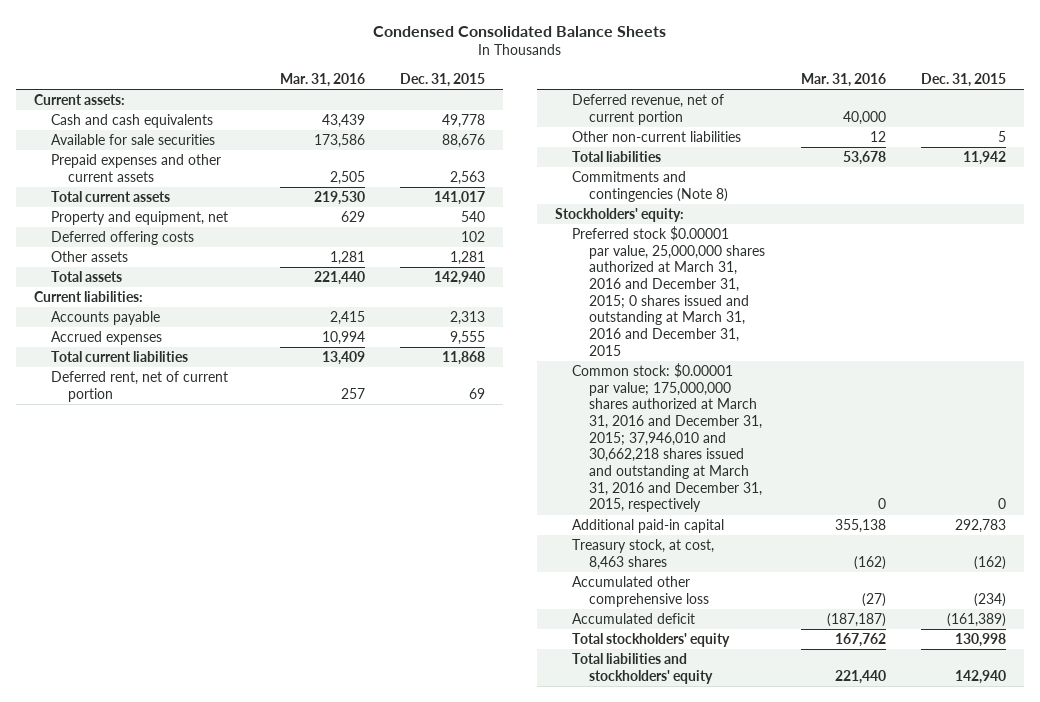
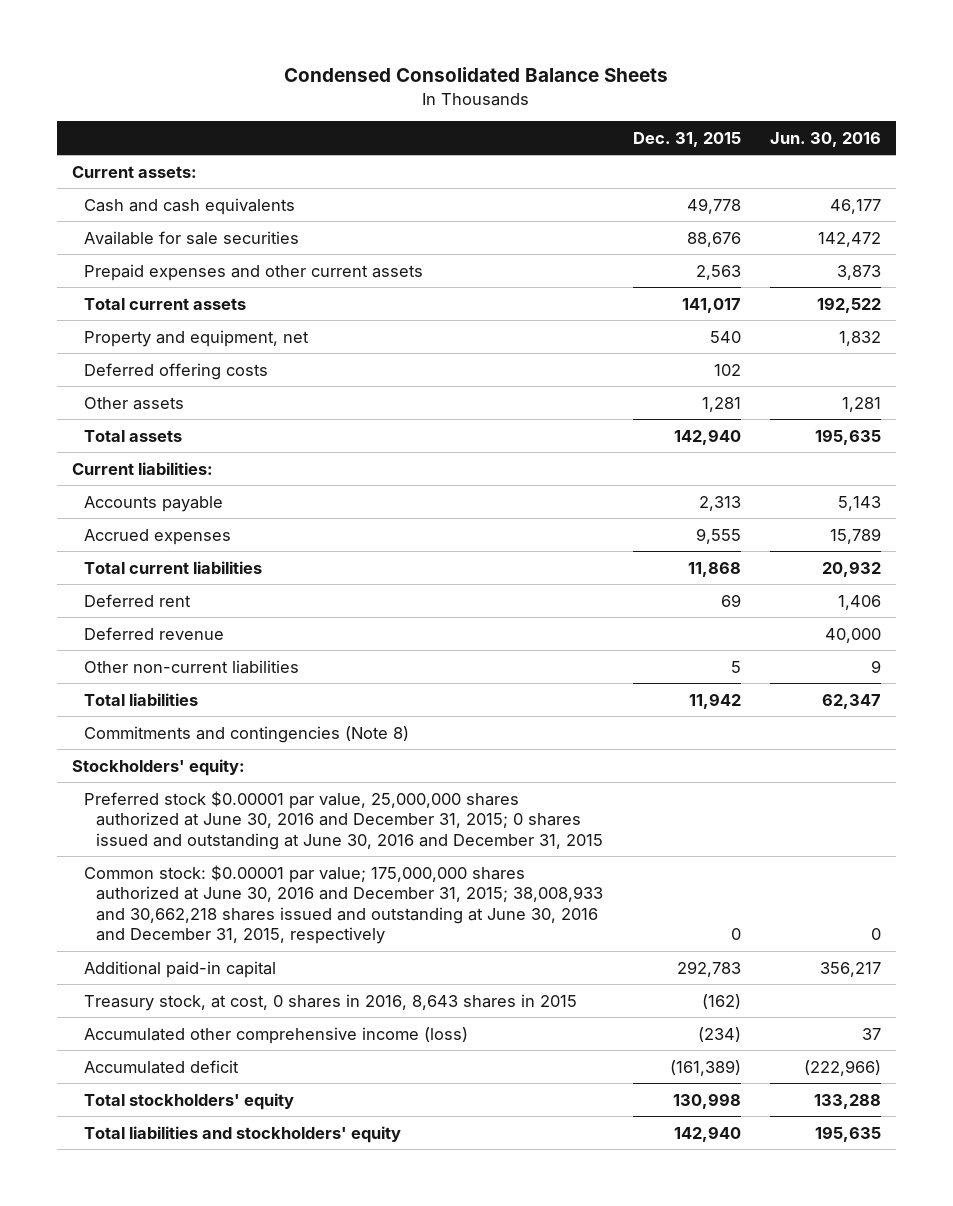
[279,72,365,87] Mar. 31, 2016 -> none
none -> [770,131,882,147] Jun. 30, 2016
[50,371,228,402] Deferred rent, net of current portion -> [84,593,192,607] Deferred rent
[571,94,724,125] Deferred revenue, net of current portion -> [84,626,225,640] Deferred revenue
[571,226,766,356] Preferred stock $0.00001 par value, 25,000,000 shares authorized at March 31, 2016 and December 31, 2015; 0 shares issued and outstanding at March 31, 2016 and December 31, 2015 -> [84,790,604,850] Preferred stock $0.00001 par value, 25,000,000 shares authorized at June 30, 2016 and December 31, 2015; 0 shares issued and outstanding at June 30, 2016 and December 31, 2015
[571,363,763,513] Common stock: $0.00001 par value; 175,000,000 shares authorized at March 31, 2016 and December 31, 2015; 37,946,010 and 30,662,218 shares issued and outstanding at March 31, 2016 and December 31, 2015, respectively -> [84,864,604,945] Common stock: $0.00001 par value; 175,000,000 shares authorized at June 30, 2016 and December 31, 2015; 38,008,933 and 30,662,218 shares issued and outstanding at June 30, 2016 and December 31, 2015, respectively
[571,539,714,570] Treasury stock, at cost, 8,463 shares -> [84,993,578,1011] Treasury stock, at cost, 0 shares in 2016, 8,643 shares in 2015
[571,576,710,607] Accumulated other comprehensive loss -> [84,1026,469,1044] Accumulated other comprehensive income (loss)

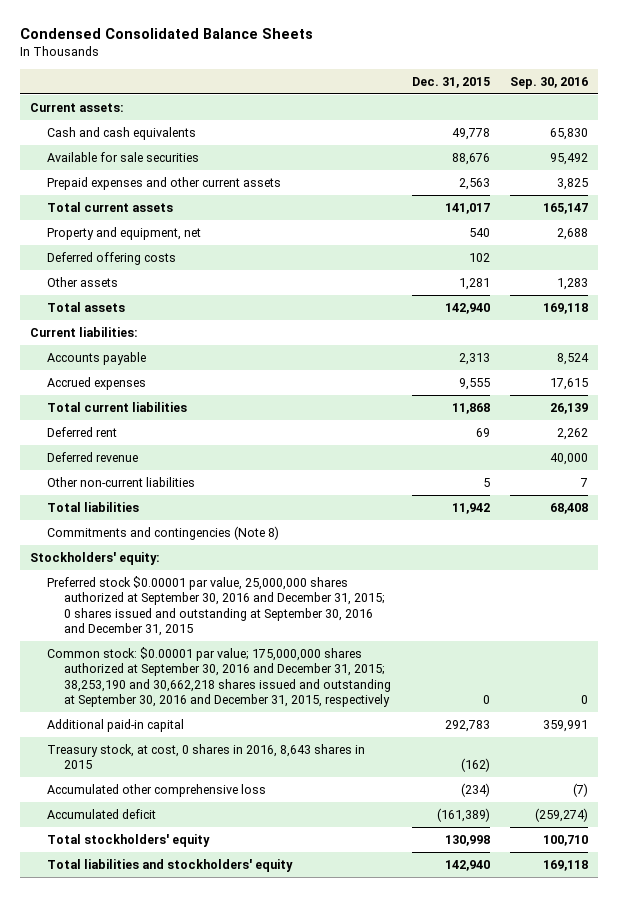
[770,131,882,147] Jun. 30, 2016 -> none
none -> [509,76,588,89] Sep. 30, 2016
[84,790,604,850] Preferred stock $0.00001 par value, 25,000,000 shares authorized at June 30, 2016 and December 31, 2015; 0 shares issued and outstanding at June 30, 2016 and December 31, 2015 -> [47,575,386,637] Preferred stock $0.00001 par value, 25,000,000 shares authorized at September 30, 2016 and December 31, 2015; 0 shares issued and outstanding at September 30, 2016 and December 31, 2015
[84,864,604,945] Common stock: $0.00001 par value; 175,000,000 shares authorized at June 30, 2016 and December 31, 2015; 38,008,933 and 30,662,218 shares issued and outstanding at June 30, 2016 and December 31, 2015, respectively -> [47,646,392,708] Common stock: $0.00001 par value; 175,000,000 shares authorized at September 30, 2016 and December 31, 2015; 38,253,190 and 30,662,218 shares issued and outstanding at September 30, 2016 and December 31, 2015, respectively
[84,1026,469,1044] Accumulated other comprehensive income (loss) -> [47,783,267,797] Accumulated other comprehensive loss

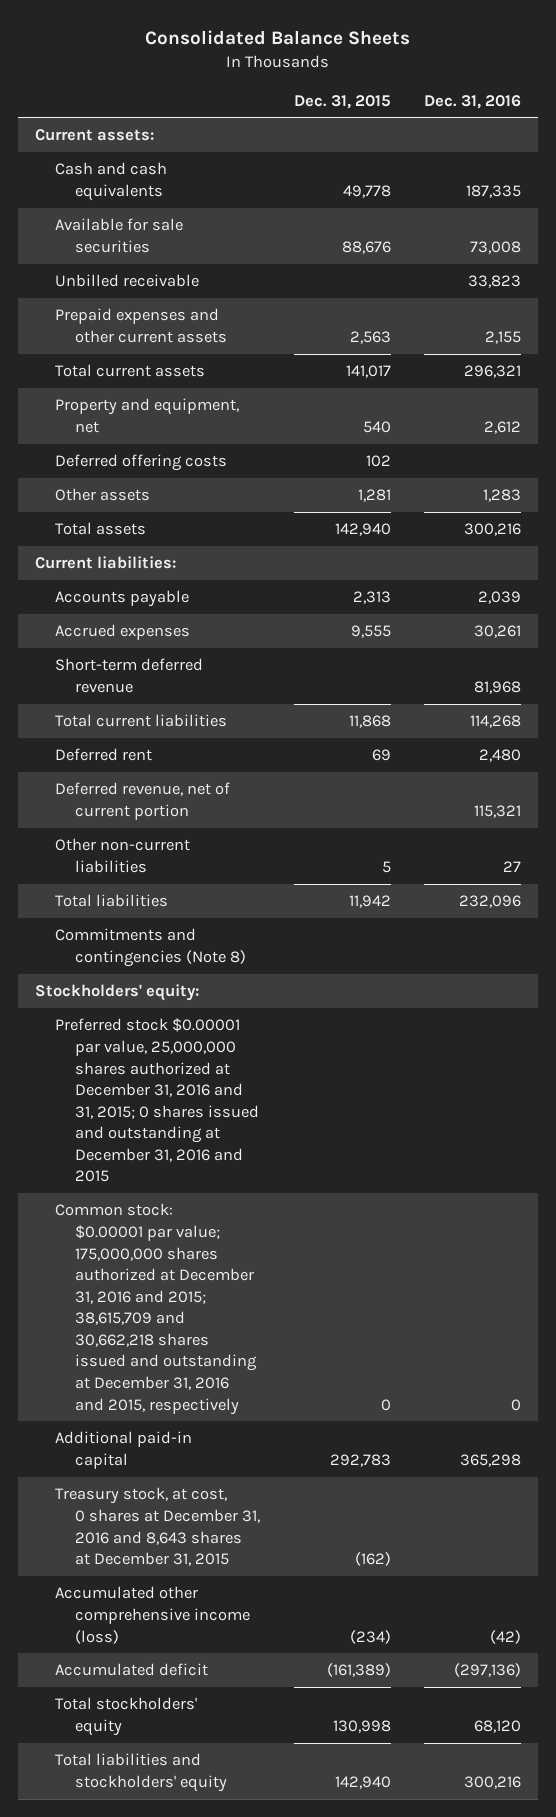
[20,28,314,40] Condensed Consolidated Balance Sheets -> [144,30,410,46] Consolidated Balance Sheets
[509,76,588,89] Sep. 30, 2016 -> none
none -> [424,94,522,109] Dec. 31, 2016
none -> [55,274,200,288] Unbilled receivable
none -> [55,658,204,693] Short-term deferred revenue
[47,451,139,462] Deferred revenue -> [55,782,231,820] Deferred revenue, net of current portion
[47,575,386,637] Preferred stock $0.00001 par value, 25,000,000 shares authorized at September 30, 2016 and December 31, 2015; 0 shares issued and outstanding at September 30, 2016 and December 31, 2015 -> [55,1018,260,1183] Preferred stock $0.00001 par value, 25,000,000 shares authorized at December 31, 2016 and 31, 2015; 0 shares issued and outstanding at December 31, 2016 and 2015
[47,646,392,708] Common stock: $0.00001 par value; 175,000,000 shares authorized at September 30, 2016 and December 31, 2015; 38,253,190 and 30,662,218 shares issued and outstanding at September 30, 2016 and December 31, 2015, respectively -> [55,1203,258,1415] Common stock: $0.00001 par value; 175,000,000 shares authorized at December 31, 2016 and 2015; 38,615,709 and 30,662,218 shares issued and outstanding at December 31, 2016 and 2015, respectively
[47,743,366,770] Treasury stock, at cost, 0 shares in 2016, 8,643 shares in 2015 -> [55,1487,261,1567] Treasury stock, at cost, 0 shares at December 31, 2016 and 8,643 shares at December 31, 2015
[47,783,267,797] Accumulated other comprehensive loss -> [55,1586,251,1644] Accumulated other comprehensive income (loss)

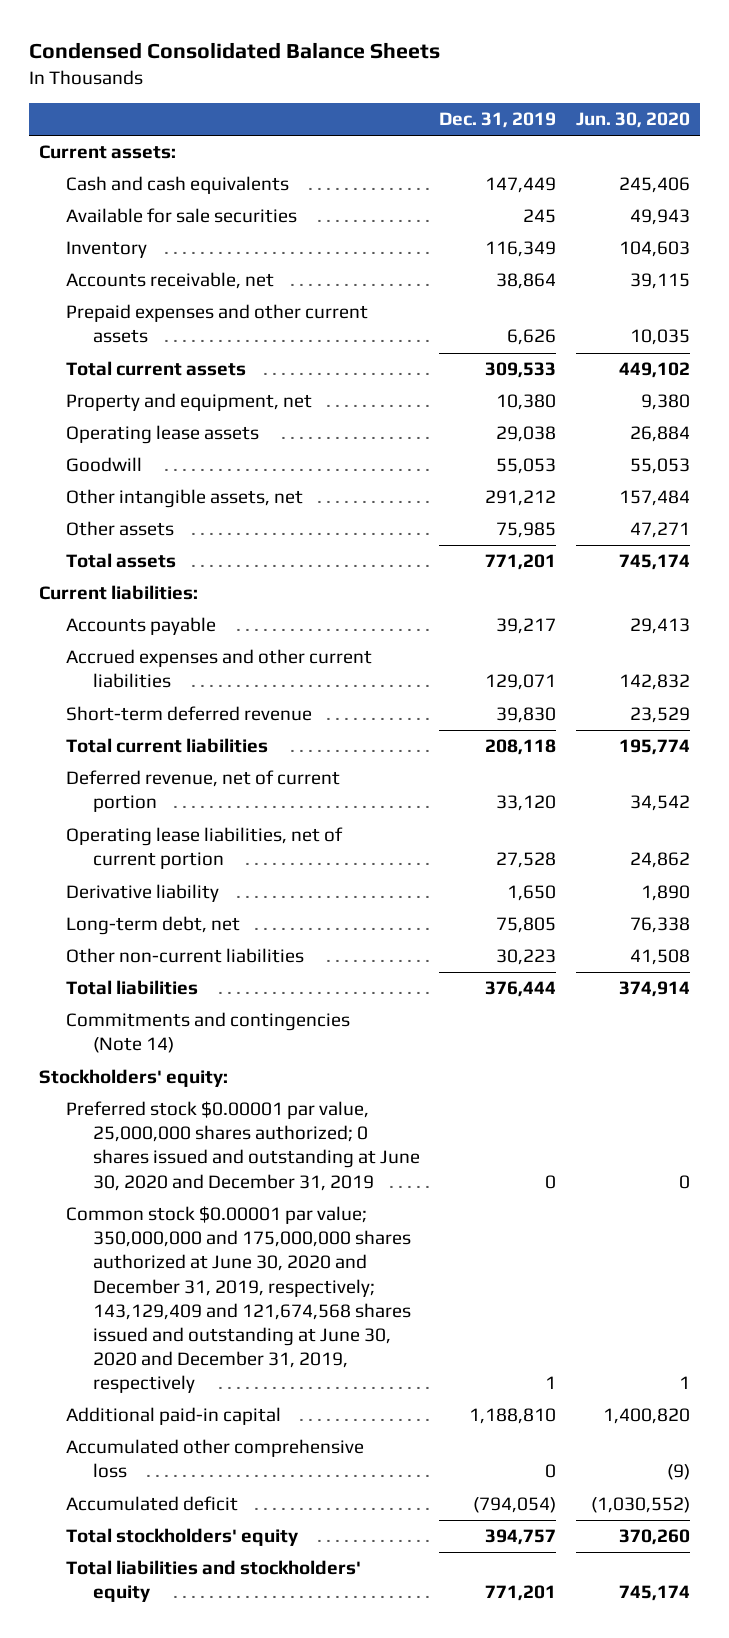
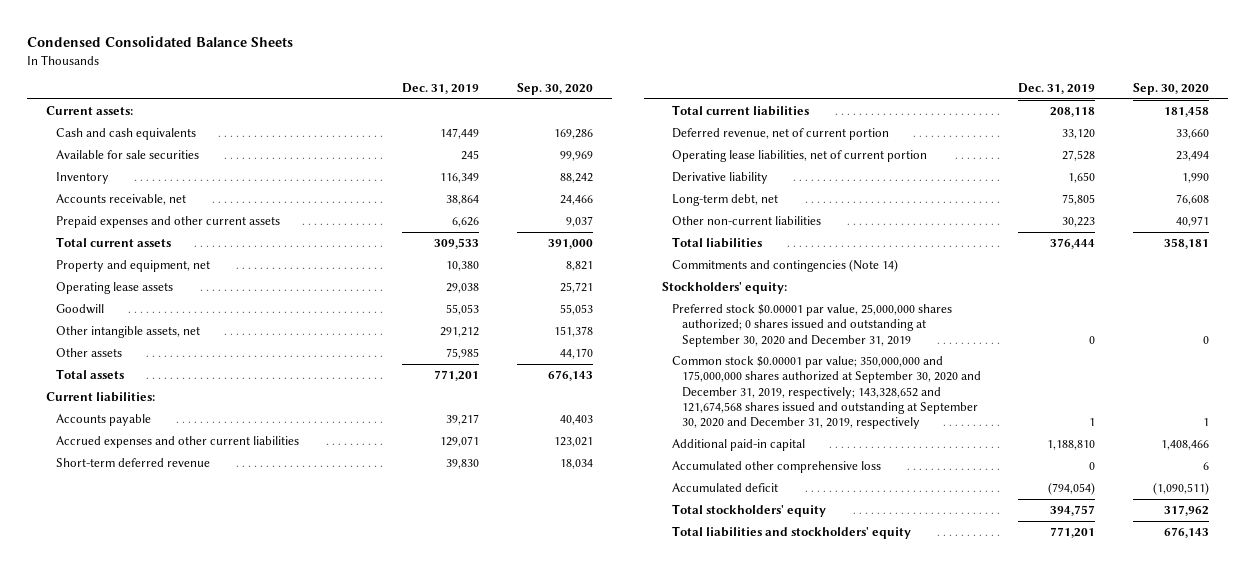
[575,111,690,128] Jun. 30, 2020 -> none
none -> [516,83,593,96] Sep. 30, 2020
[65,1101,420,1191] Preferred stock $0.00001 par value, 25,000,000 shares authorized; 0 shares issued and outstanding at June 30, 2020 and December 31, 2019 -> [672,303,953,347] Preferred stock $0.00001 par value, 25,000,000 shares authorized; 0 shares issued and outstanding at September 30, 2020 and December 31, 2019
[65,1206,411,1393] Common stock $0.00001 par value; 350,000,000 and 175,000,000 shares authorized at June 30, 2020 and December 31, 2019, respectively; 143,129,409 and 121,674,568 shares issued and outstanding at June 30, 2020 and December 31, 2019, respectively -> [672,355,981,430] Common stock $0.00001 par value; 350,000,000 and 175,000,000 shares authorized at September 30, 2020 and December 31, 2019, respectively; 143,328,652 and 121,674,568 shares issued and outstanding at September 30, 2020 and December 31, 2019, respectively

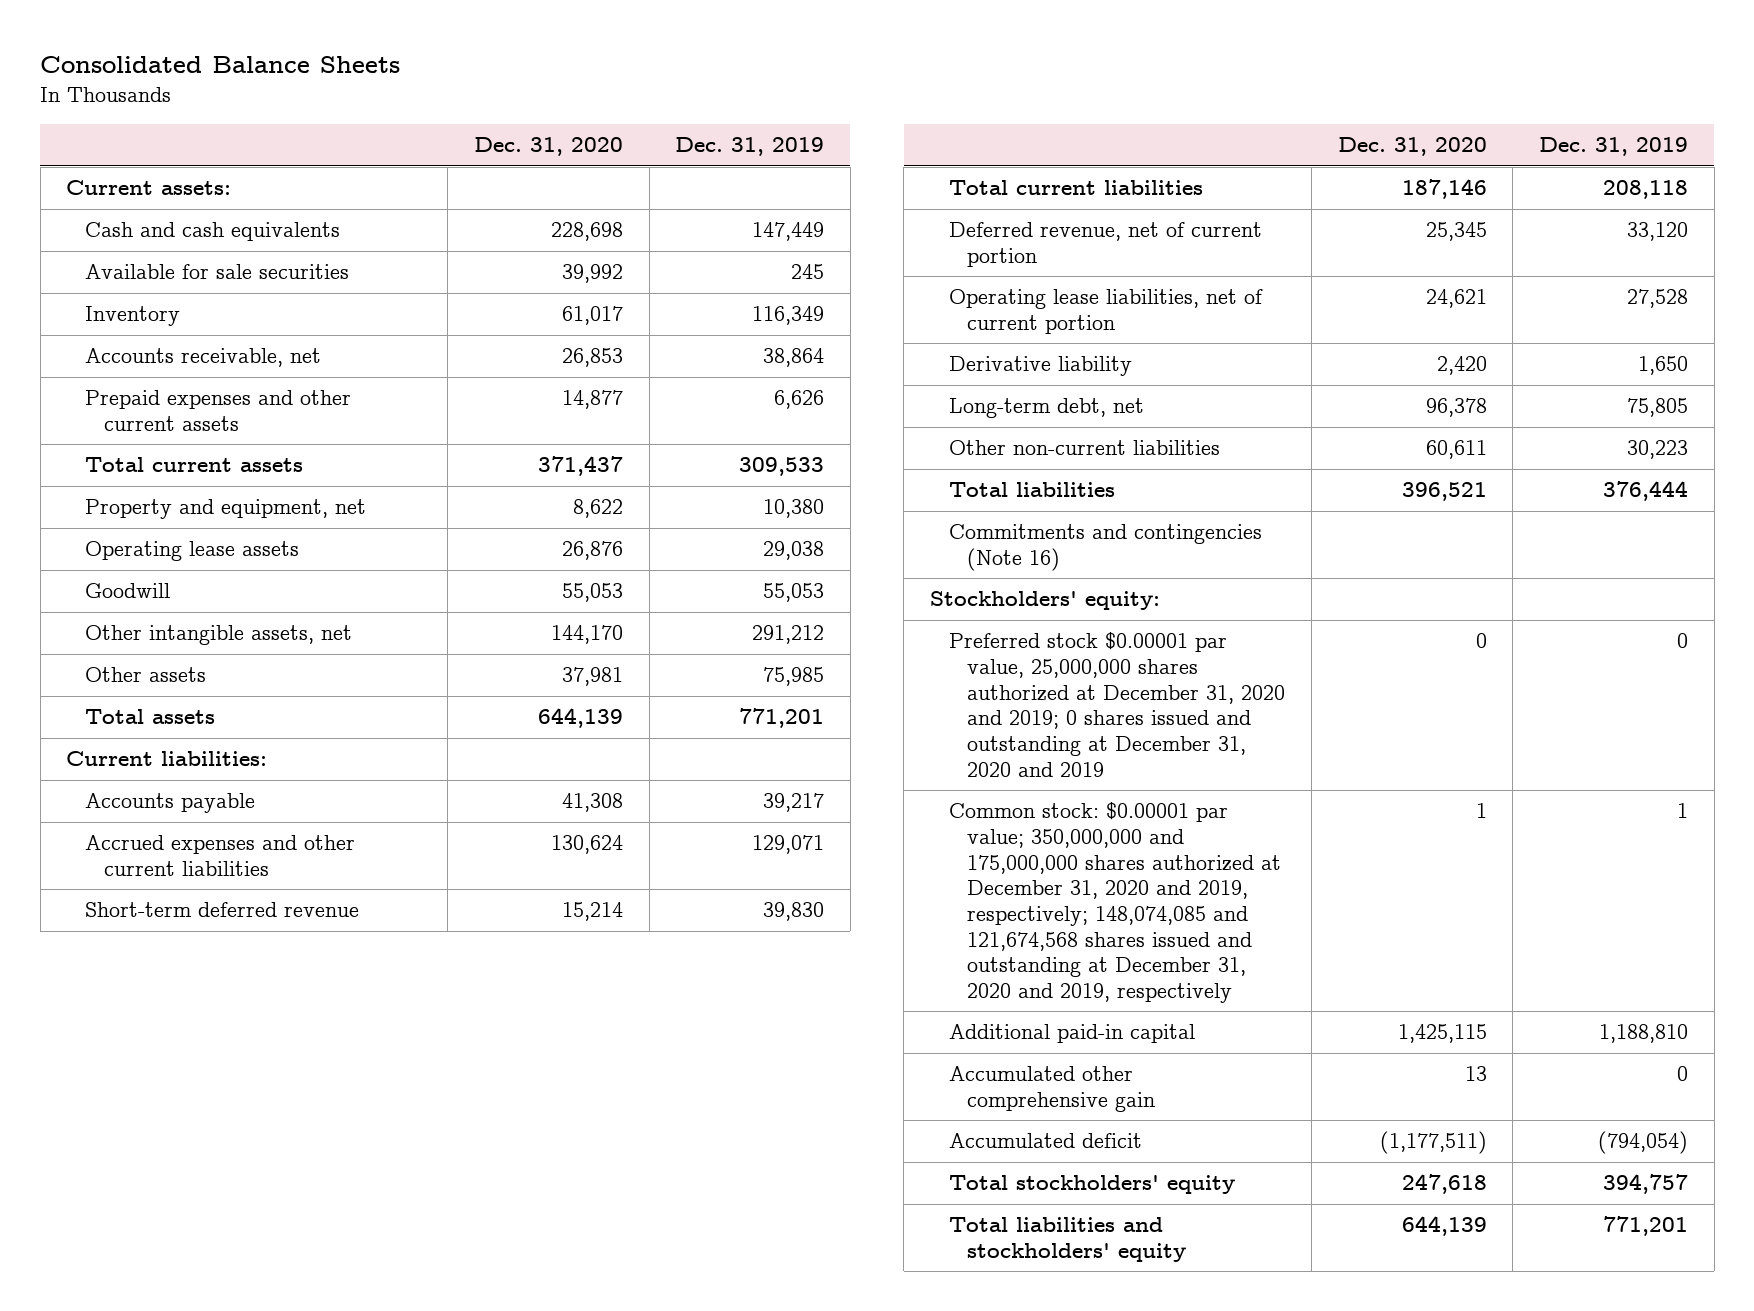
[27,36,294,48] Condensed Consolidated Balance Sheets -> [40,56,401,74] Consolidated Balance Sheets
[516,83,593,96] Sep. 30, 2020 -> none
none -> [473,137,623,157] Dec. 31, 2020
[672,258,899,272] Commitments and contingencies (Note 14) -> [948,524,1262,571] Commitments and contingencies (Note 16)
[672,303,953,347] Preferred stock $0.00001 par value, 25,000,000 shares authorized; 0 shares issued and outstanding at September 30, 2020 and December 31, 2019 -> [948,632,1286,777] Preferred stock $0.00001 par value, 25,000,000 shares authorized at December 31, 2020 and 2019; 0 shares issued and outstanding at December 31, 2020 and 2019
[672,355,981,430] Common stock $0.00001 par value; 350,000,000 and 175,000,000 shares authorized at September 30, 2020 and December 31, 2019, respectively; 143,328,652 and 121,674,568 shares issued and outstanding at September 30, 2020 and December 31, 2019, respectively -> [948,802,1282,1003] Common stock: $0.00001 par value; 350,000,000 and 175,000,000 shares authorized at December 31, 2020 and 2019, respectively; 148,074,085 and 121,674,568 shares issued and outstanding at December 31, 2020 and 2019, respectively
[672,460,882,473] Accumulated other comprehensive loss -> [948,1066,1156,1112] Accumulated other comprehensive gain

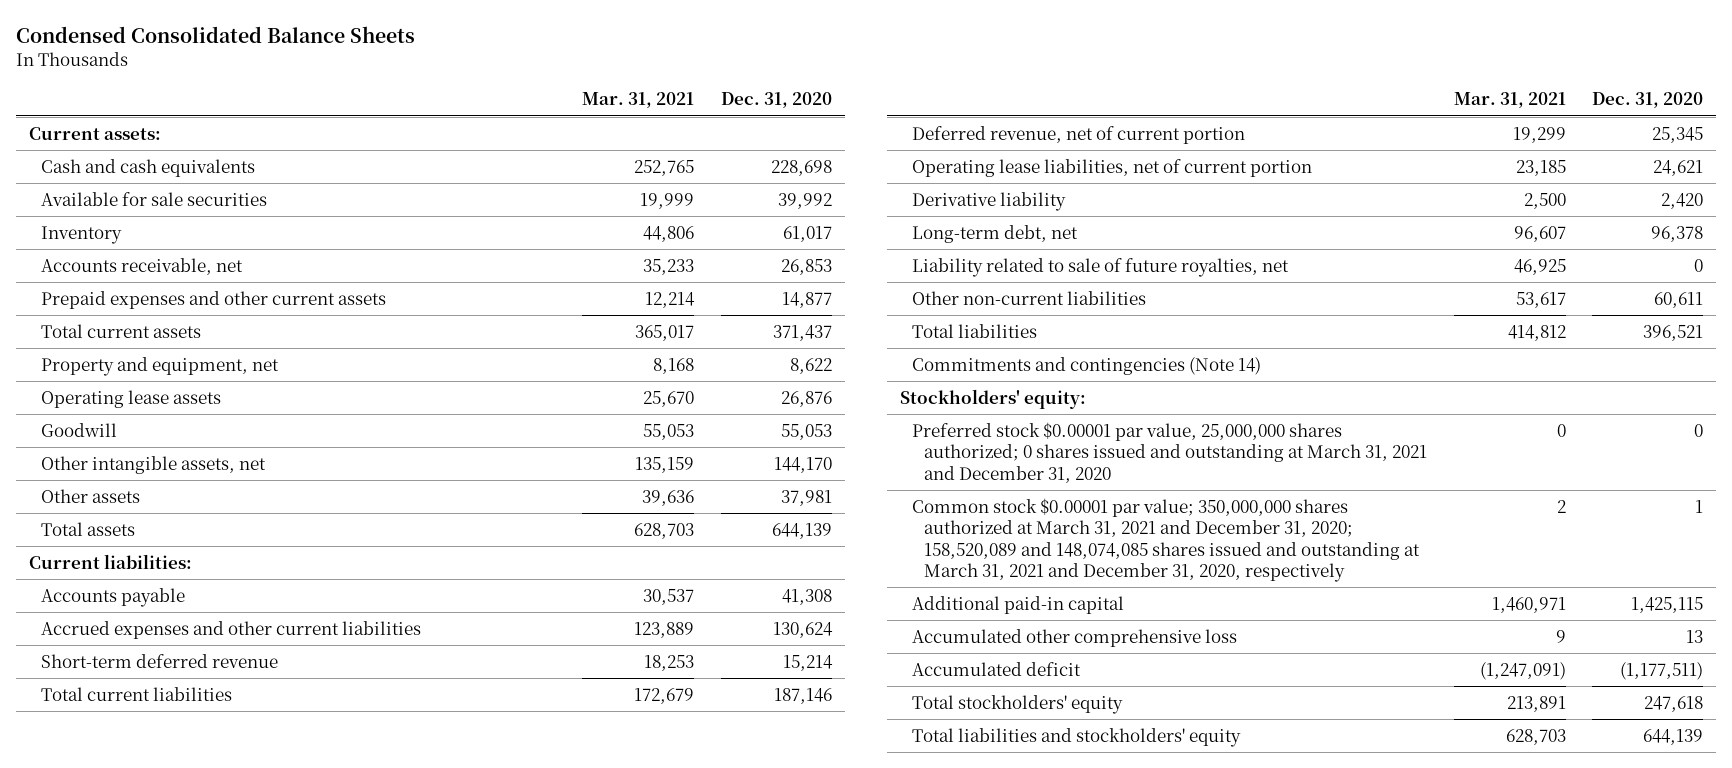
[40,56,401,74] Consolidated Balance Sheets -> [16,25,416,43] Condensed Consolidated Balance Sheets
[675,137,825,157] Dec. 31, 2019 -> none
none -> [582,92,695,109] Mar. 31, 2021
none -> [912,257,1290,277] Liability related to sale of future royalties, net
[948,524,1262,571] Commitments and contingencies (Note 16) -> [912,356,1262,375] Commitments and contingencies (Note 14)
[948,632,1286,777] Preferred stock $0.00001 par value, 25,000,000 shares authorized at December 31, 2020 and 2019; 0 shares issued and outstanding at December 31, 2020 and 2019 -> [912,421,1428,483] Preferred stock $0.00001 par value, 25,000,000 shares authorized; 0 shares issued and outstanding at March 31, 2021 and December 31, 2020
[948,802,1282,1003] Common stock: $0.00001 par value; 350,000,000 and 175,000,000 shares authorized at December 31, 2020 and 2019, respectively; 148,074,085 and 121,674,568 shares issued and outstanding at December 31, 2020 and 2019, respectively -> [912,497,1421,583] Common stock $0.00001 par value; 350,000,000 shares authorized at March 31, 2021 and December 31, 2020; 158,520,089 and 148,074,085 shares issued and outstanding at March 31, 2021 and December 31, 2020, respectively
[948,1066,1156,1112] Accumulated other comprehensive gain -> [912,628,1238,647] Accumulated other comprehensive loss

